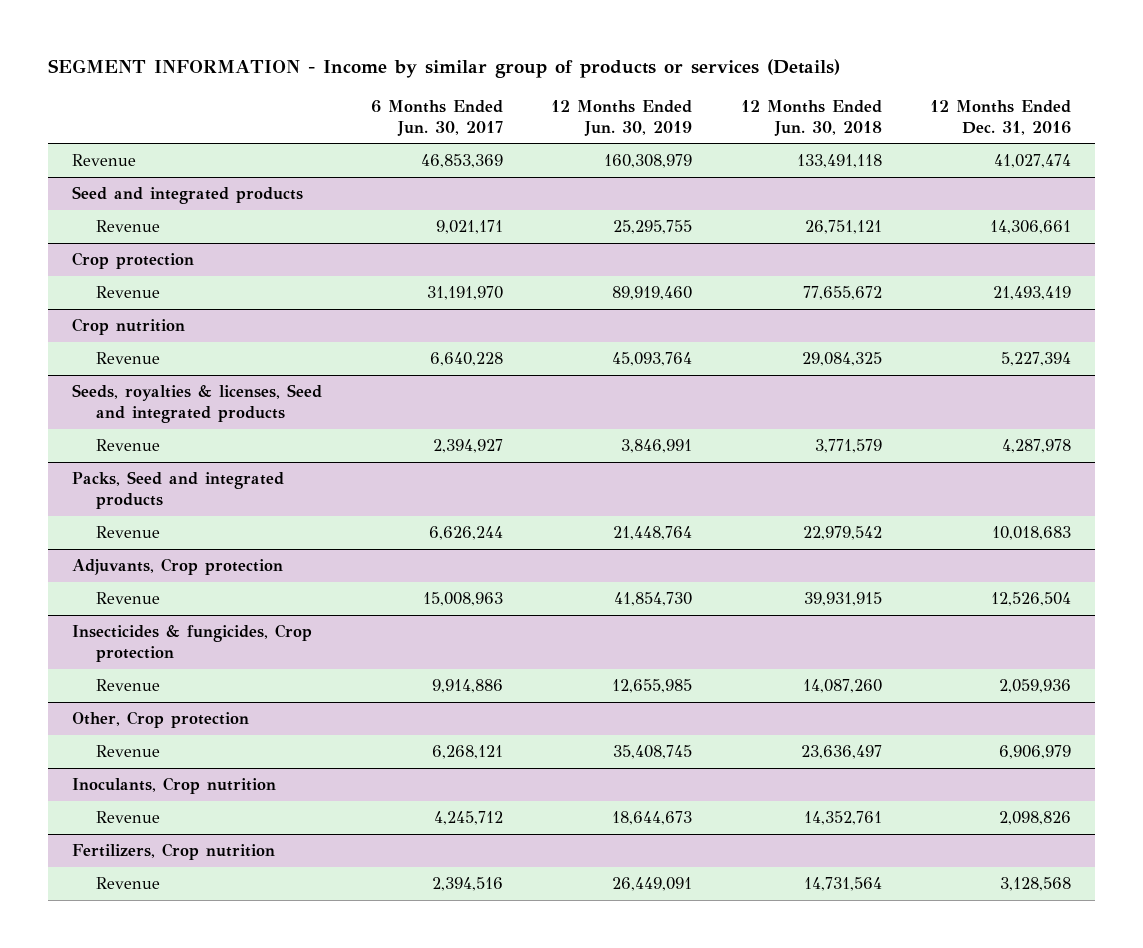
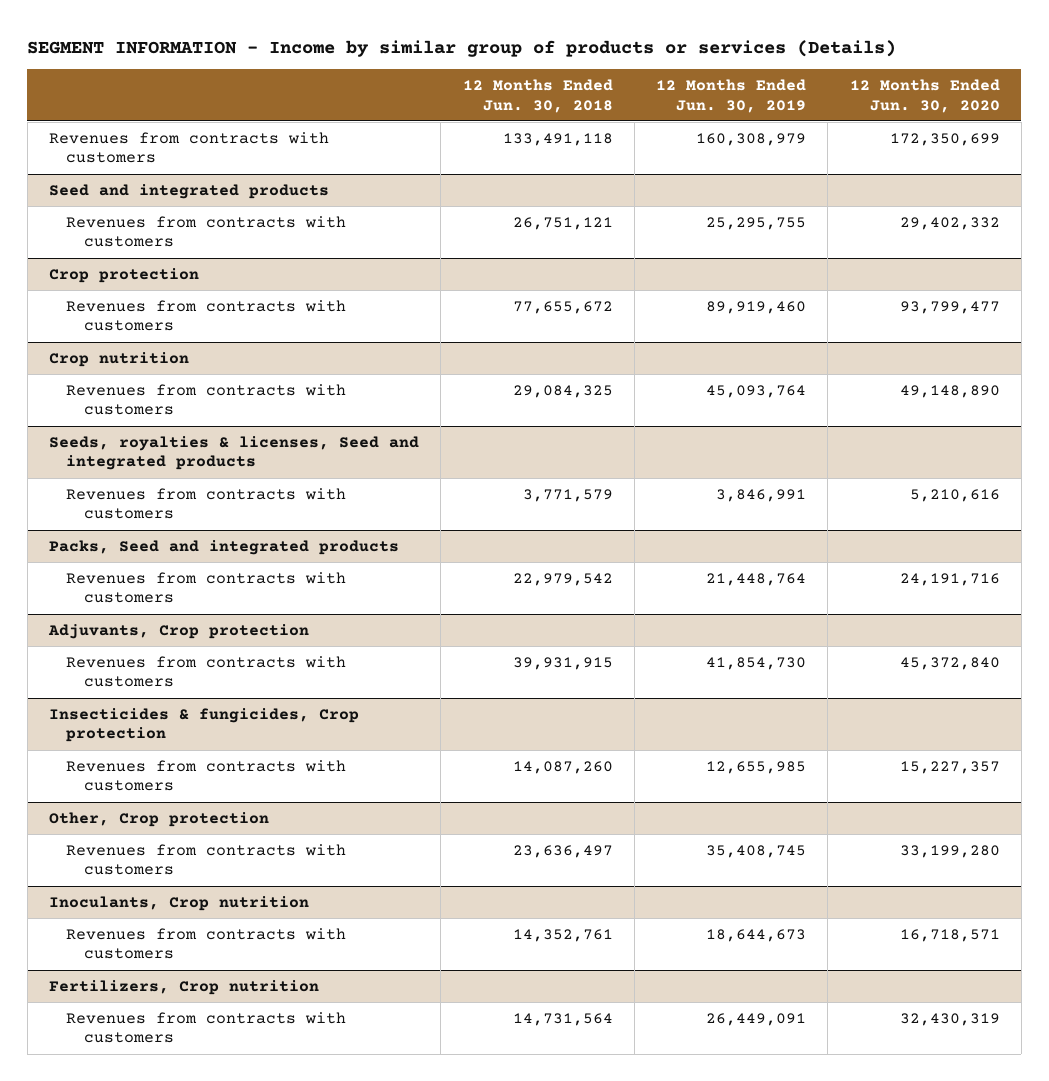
[370,99,503,136] 6 Months Ended Jun. 30, 2017 -> none
[930,99,1072,135] 12 Months Ended Dec. 31, 2016 -> none
none -> [849,79,1000,113] 12 Months Ended Jun. 30, 2020
[72,154,137,167] Revenue -> [49,131,330,164] Revenues from contracts with customers
[95,220,160,233] Revenue -> [66,215,347,248] Revenues from contracts with customers
[95,286,160,299] Revenue -> [66,299,347,332] Revenues from contracts with customers
[95,352,160,365] Revenue -> [66,383,347,416] Revenues from contracts with customers
[95,439,160,452] Revenue -> [66,487,347,520] Revenues from contracts with customers
[95,526,160,539] Revenue -> [66,571,347,604] Revenues from contracts with customers
[95,592,160,605] Revenue -> [66,655,347,688] Revenues from contracts with customers
[95,679,160,692] Revenue -> [66,759,347,792] Revenues from contracts with customers
[95,745,160,758] Revenue -> [66,843,347,876] Revenues from contracts with customers
[95,811,160,824] Revenue -> [66,927,347,960] Revenues from contracts with customers
[95,877,160,890] Revenue -> [66,1011,347,1044] Revenues from contracts with customers

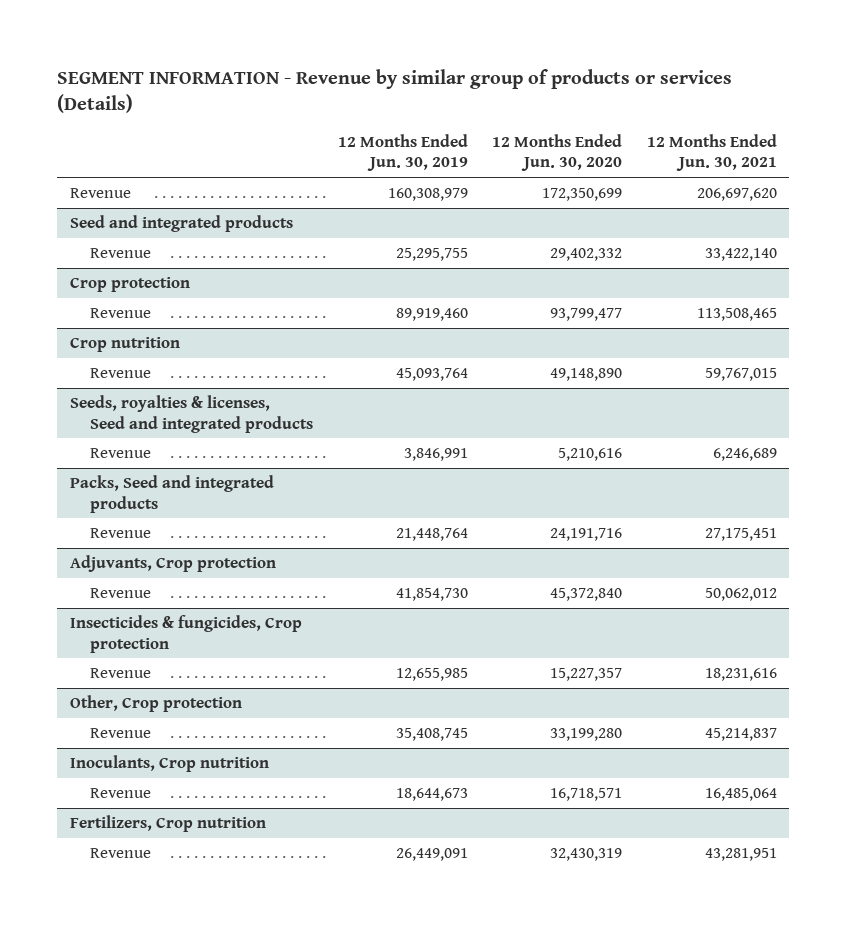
[27,39,897,57] SEGMENT INFORMATION - Income by similar group of products or services (Details) -> [57,68,733,113] SEGMENT INFORMATION - Revenue by similar group of products or services (Details)
[462,79,613,113] 12 Months Ended Jun. 30, 2018 -> none
none -> [647,134,778,172] 12 Months Ended Jun. 30, 2021
[49,131,330,164] Revenues from contracts with customers -> [69,188,131,199] Revenue
[66,215,347,248] Revenues from contracts with customers -> [90,248,152,259] Revenue
[66,299,347,332] Revenues from contracts with customers -> [90,308,152,319] Revenue
[66,383,347,416] Revenues from contracts with customers -> [90,368,152,379] Revenue
[66,487,347,520] Revenues from contracts with customers -> [90,448,152,459] Revenue
[66,571,347,604] Revenues from contracts with customers -> [90,528,152,539] Revenue
[66,655,347,688] Revenues from contracts with customers -> [90,588,152,599] Revenue
[66,759,347,792] Revenues from contracts with customers -> [90,668,152,679] Revenue
[66,843,347,876] Revenues from contracts with customers -> [90,728,152,739] Revenue
[66,927,347,960] Revenues from contracts with customers -> [90,788,152,799] Revenue
[66,1011,347,1044] Revenues from contracts with customers -> [90,848,152,859] Revenue

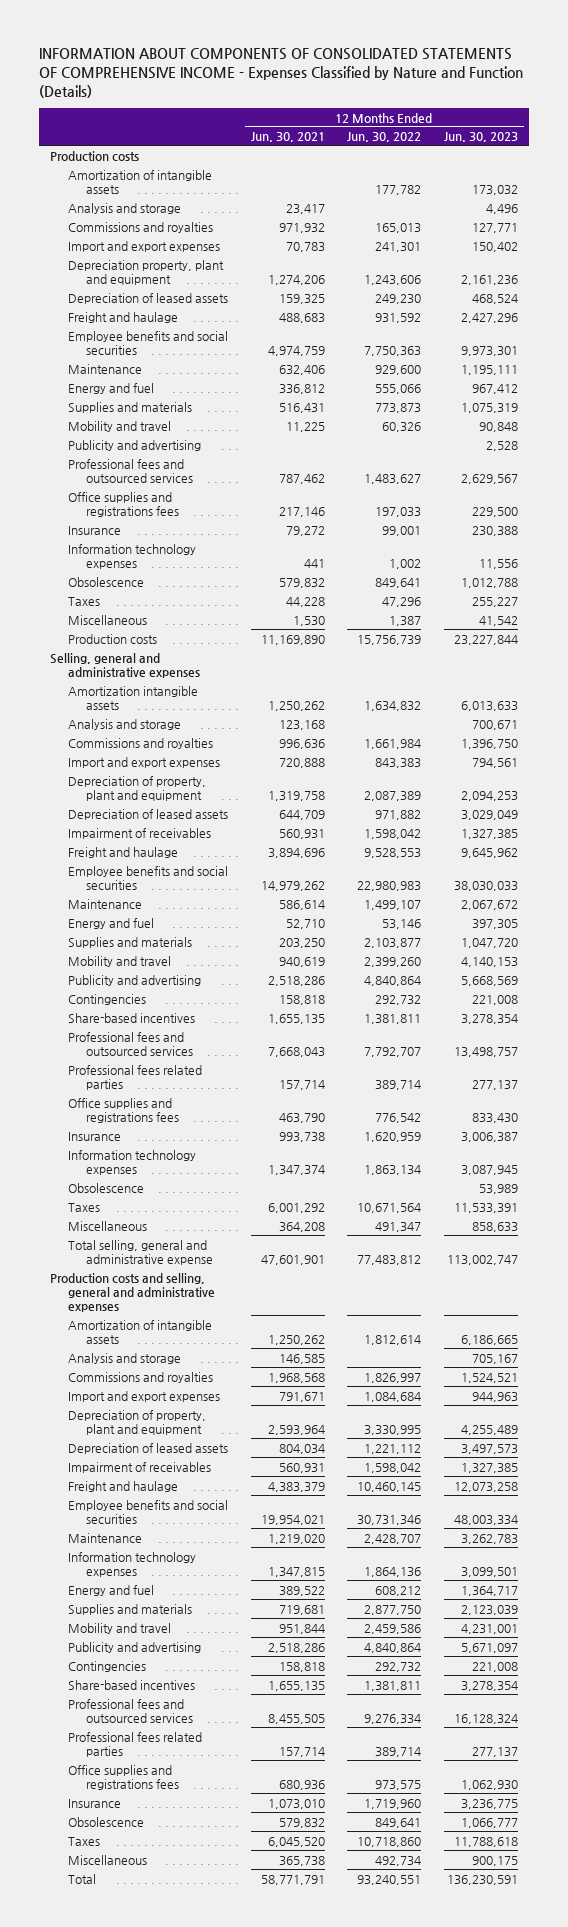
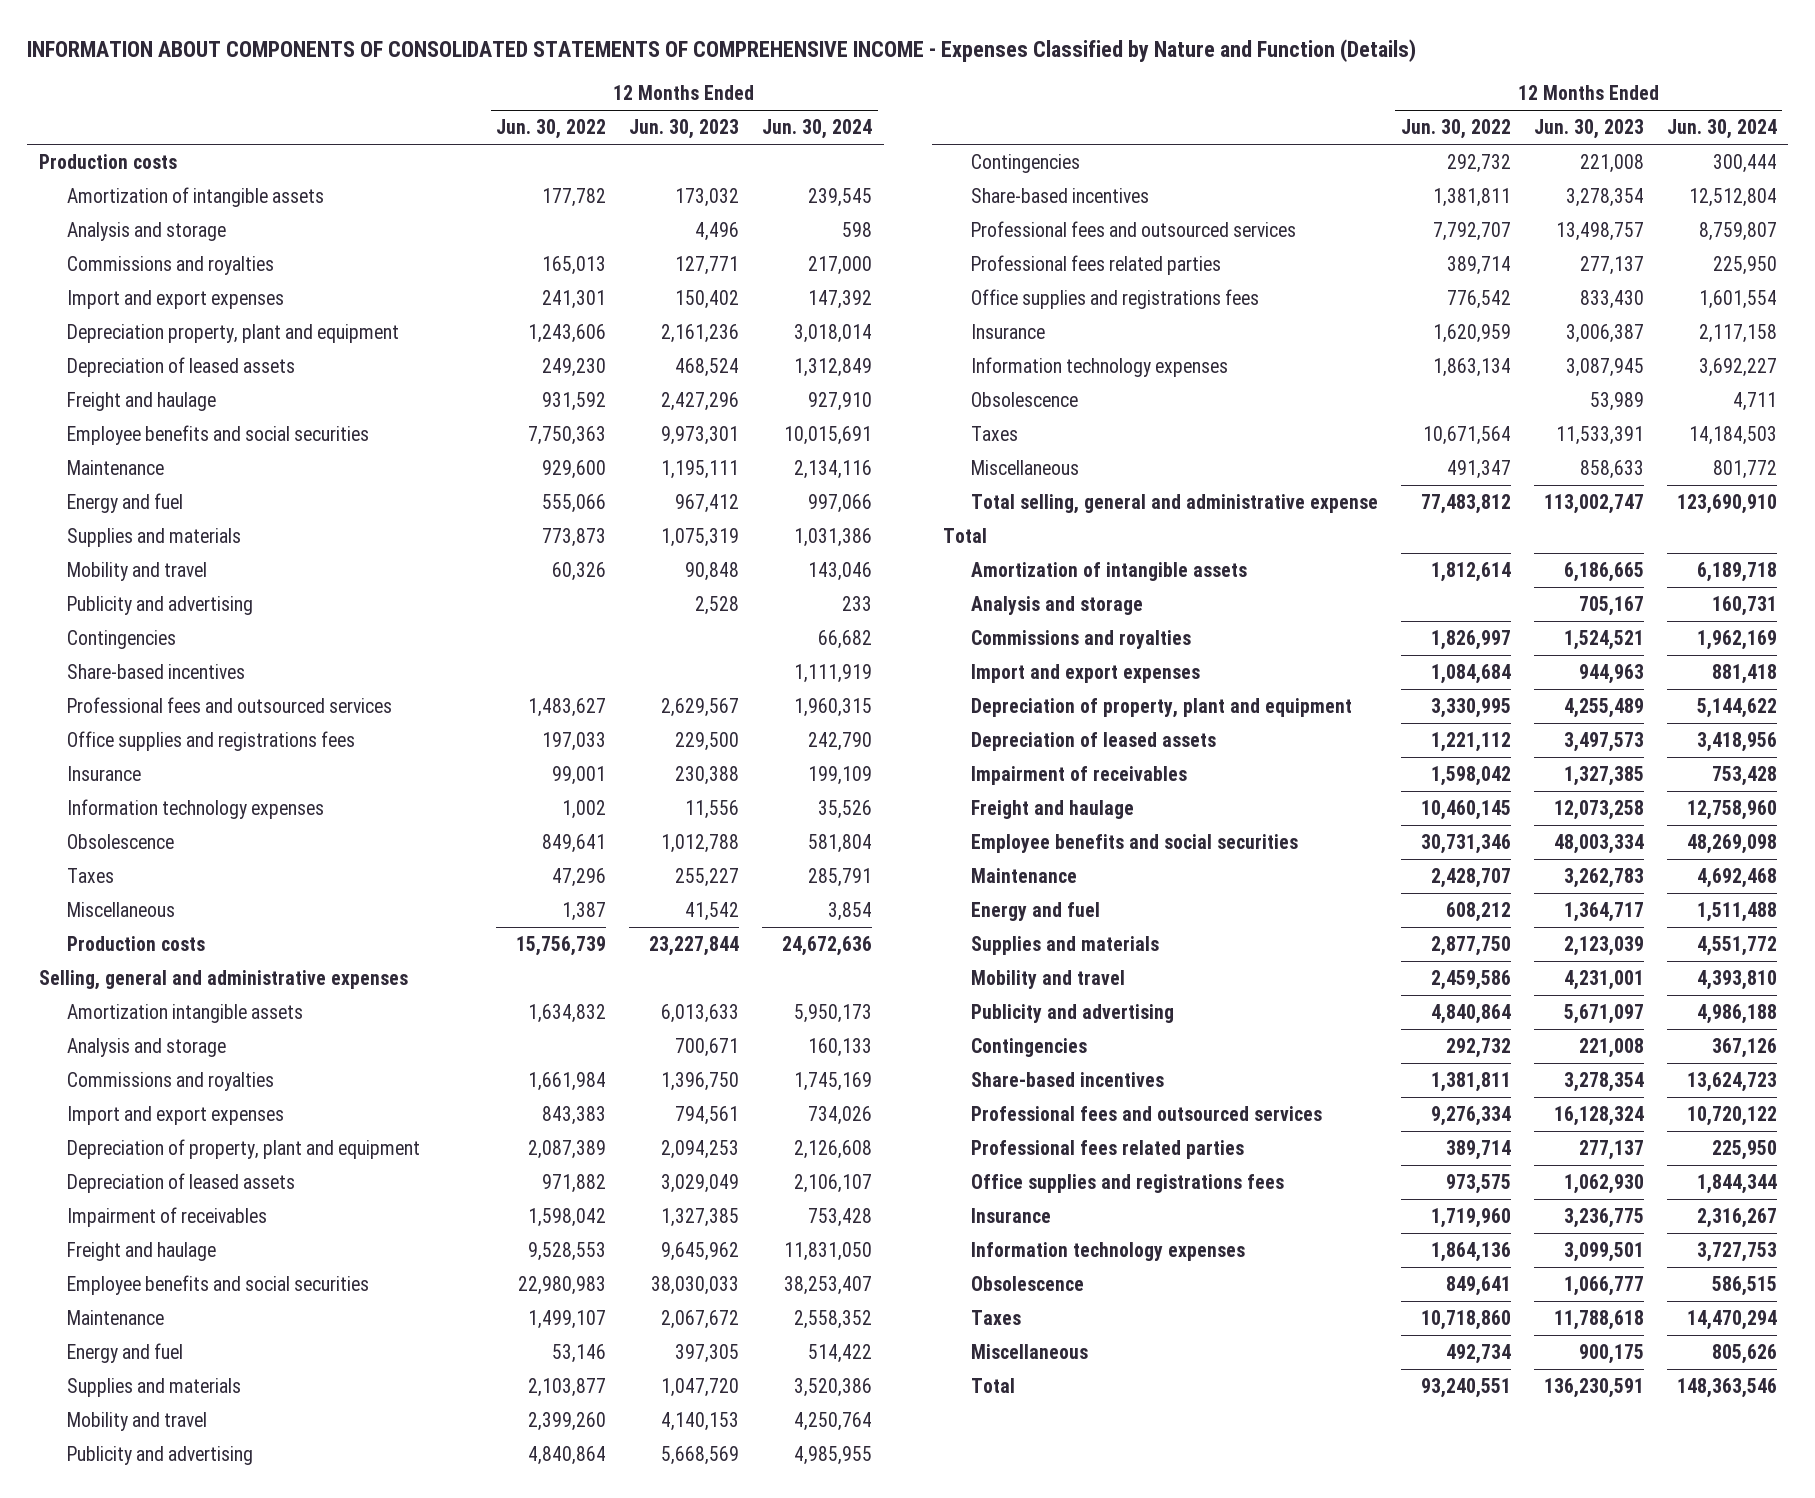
[250,132,325,143] Jun. 30, 2021 -> none
none -> [762,119,873,140] Jun. 30, 2024
none -> [66,629,176,649] Contingencies
none -> [66,663,245,679] Share-based incentives
[50,1272,215,1313] Production costs and selling, general and administrative expenses -> [943,527,988,543] Total
[67,1551,196,1577] Information technology expenses -> [971,1241,1246,1261] Information technology expenses

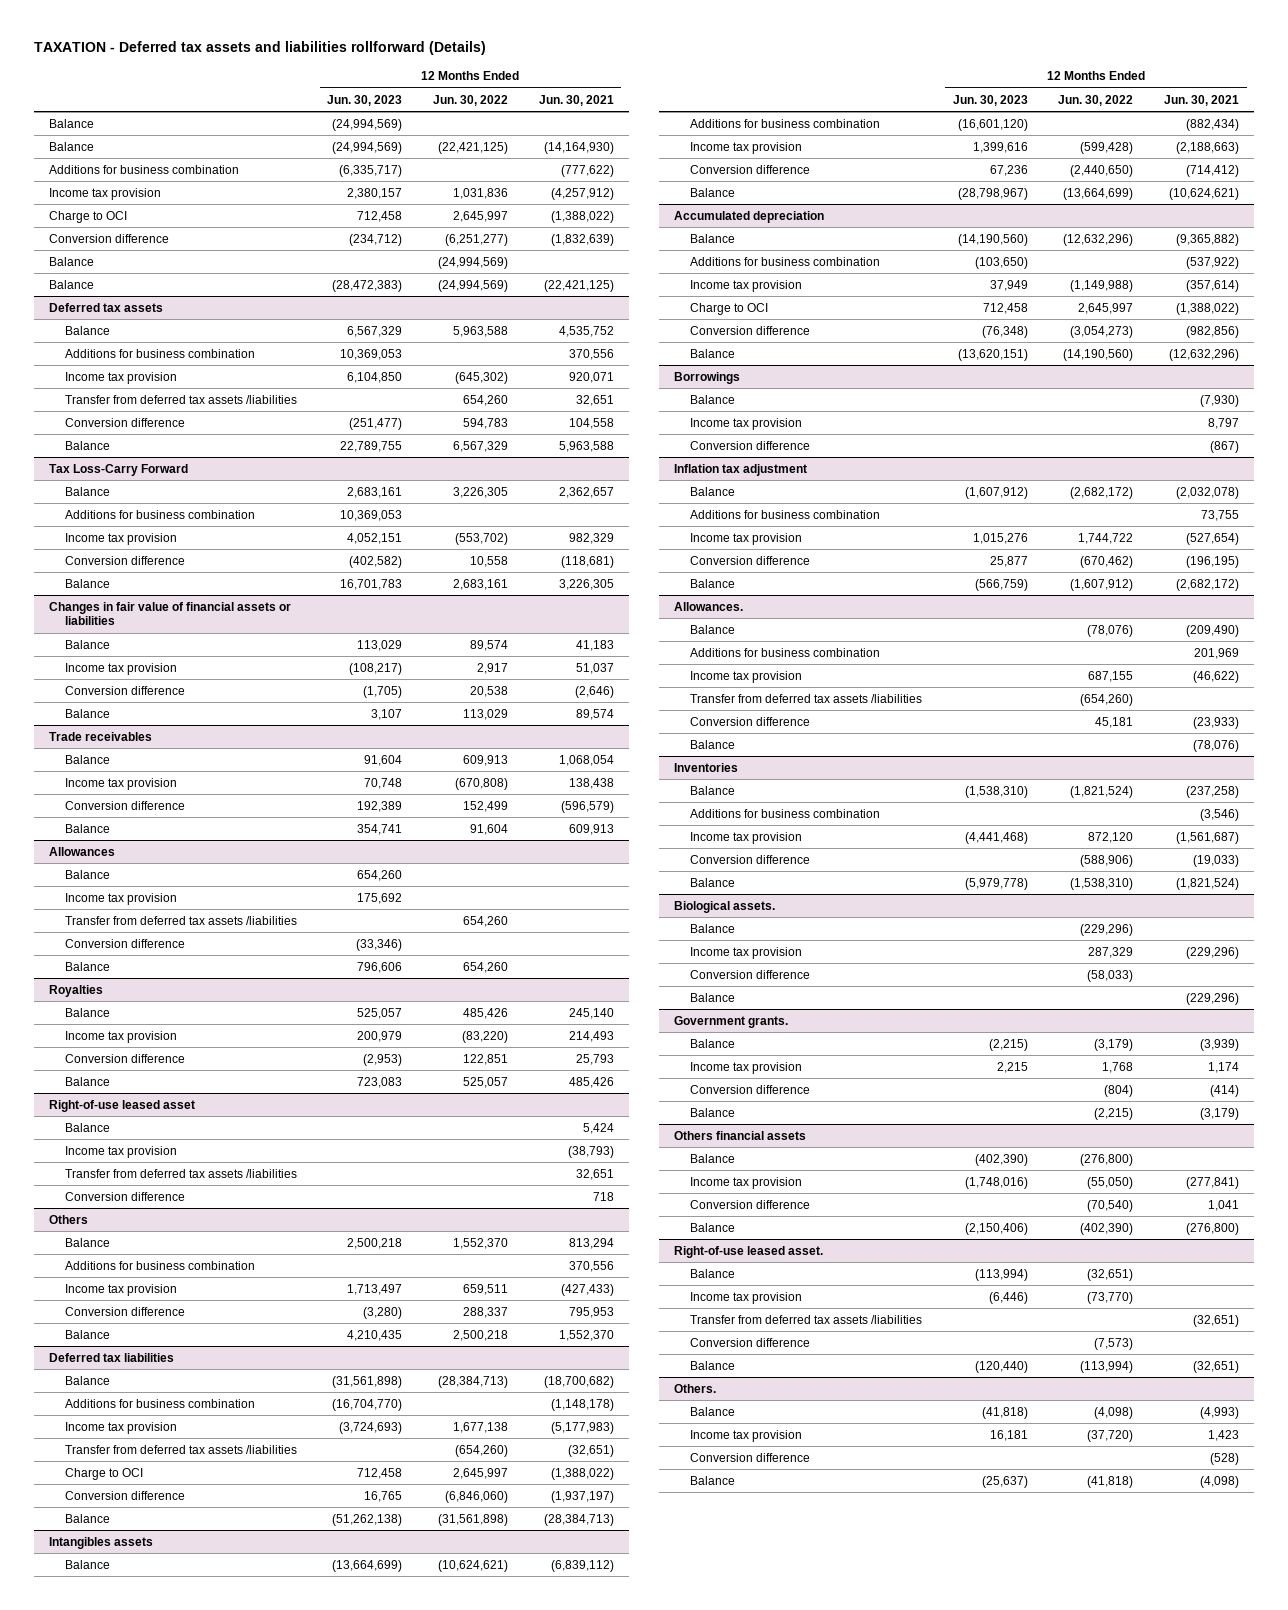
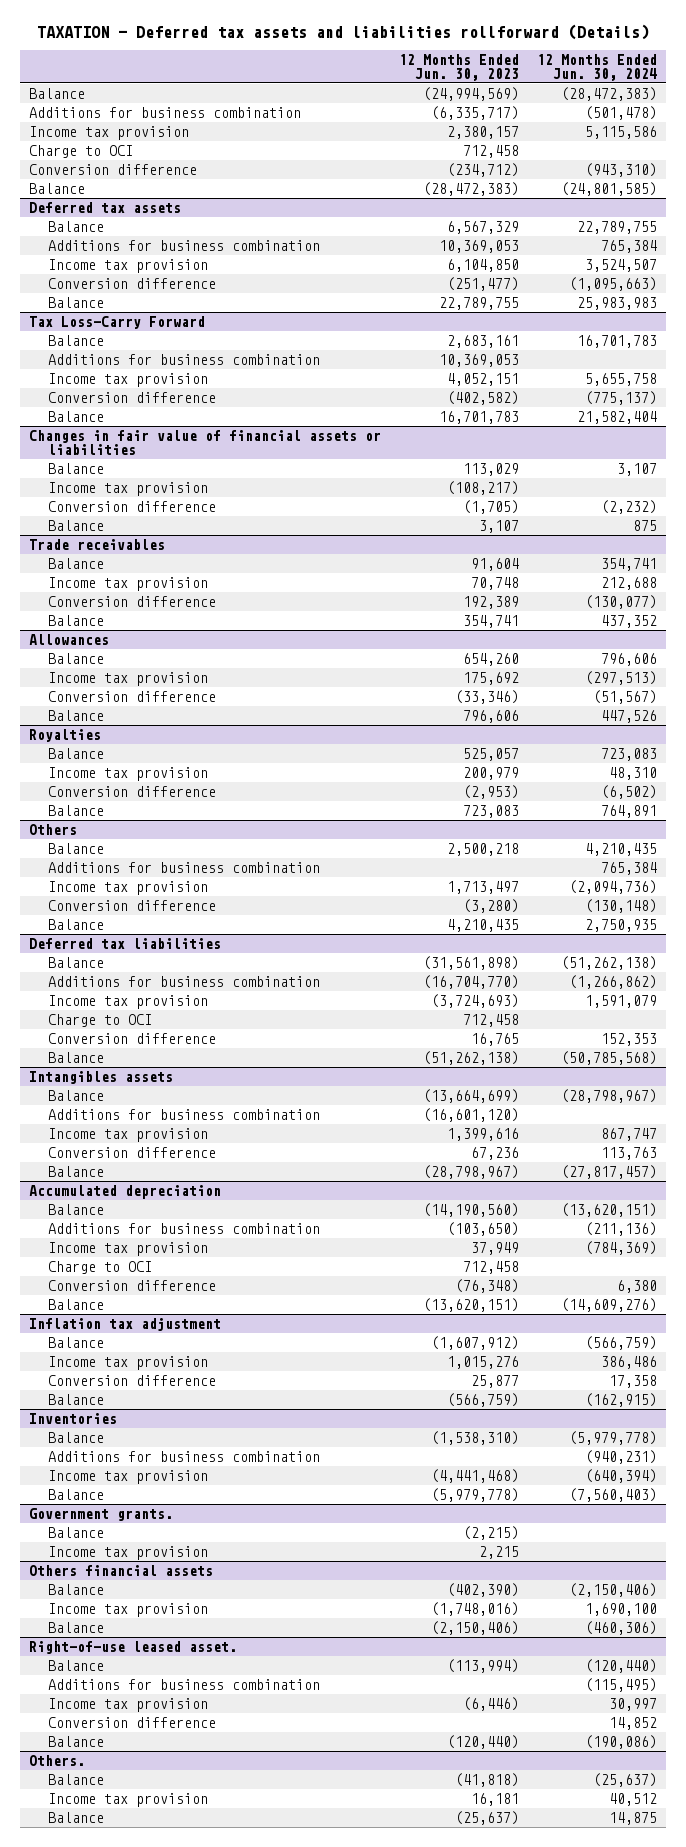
[432,94,508,106] Jun. 30, 2022 -> none
[538,94,614,106] Jun. 30, 2021 -> none
none -> [536,53,657,81] 12 Months Ended Jun. 30, 2024
[48,141,94,151] Balance -> none
[48,256,94,266] Balance -> none
[64,394,297,404] Transfer from deferred tax assets /liabilities -> none
[64,915,297,925] Transfer from deferred tax assets /liabilities -> none
[48,1099,195,1112] Right-of-use leased asset -> none
[64,1122,110,1132] Balance -> none
[64,1145,177,1158] Income tax provision -> none
[64,1168,297,1178] Transfer from deferred tax assets /liabilities -> none
[64,1191,185,1201] Conversion difference -> none
[64,1444,297,1454] Transfer from deferred tax assets /liabilities -> none
[674,371,741,384] Borrowings -> none
[690,394,736,404] Balance -> none
[690,417,803,430] Income tax provision -> none
[690,440,811,450] Conversion difference -> none
[690,509,881,519] Additions for business combination -> none
[674,601,744,611] Allowances. -> none
[690,624,736,634] Balance -> none
[690,647,881,657] Additions for business combination -> none
[690,670,803,683] Income tax provision -> none
[690,693,923,703] Transfer from deferred tax assets /liabilities -> none
[690,716,811,726] Conversion difference -> none
[690,739,736,749] Balance -> none
[690,854,811,864] Conversion difference -> none
[674,900,776,913] Biological assets. -> none
[690,923,736,933] Balance -> none
[690,946,803,959] Income tax provision -> none
[690,969,811,979] Conversion difference -> none
[690,992,736,1002] Balance -> none
[690,1084,811,1094] Conversion difference -> none
[690,1107,736,1117] Balance -> none
[690,1199,811,1209] Conversion difference -> none
none -> [47,1678,320,1690] Additions for business combination
[690,1314,923,1324] Transfer from deferred tax assets /liabilities -> none
[690,1452,811,1462] Conversion difference -> none

